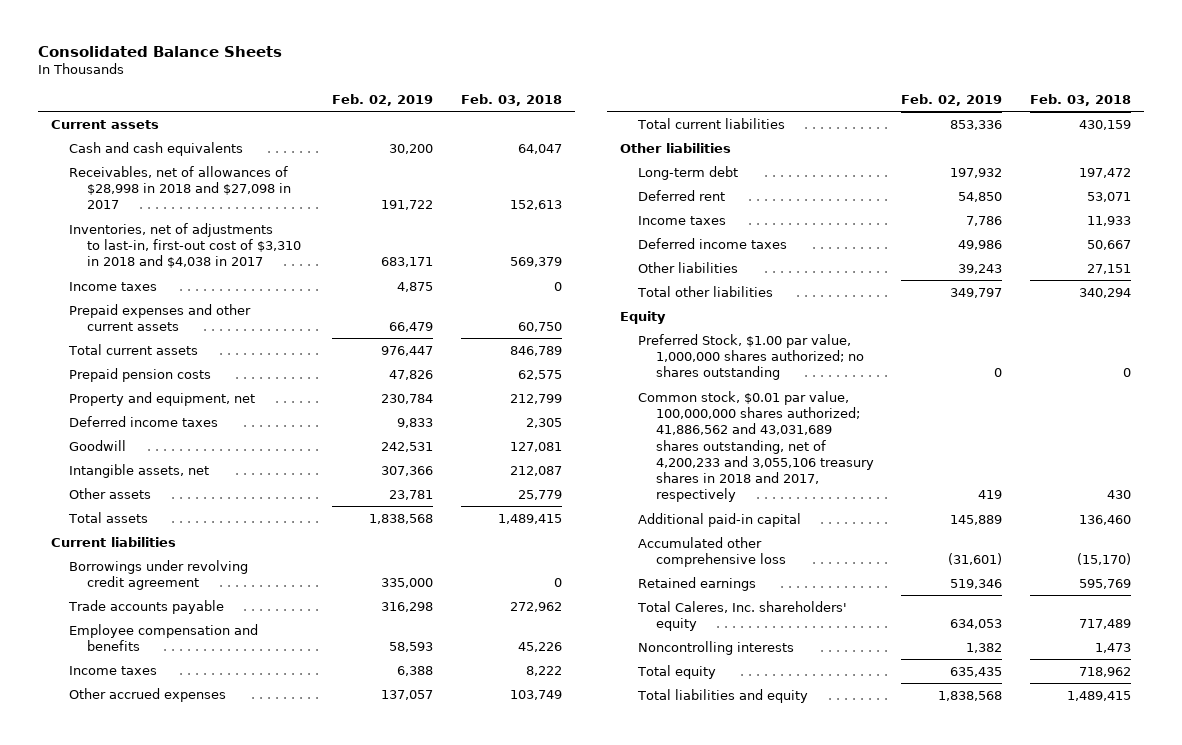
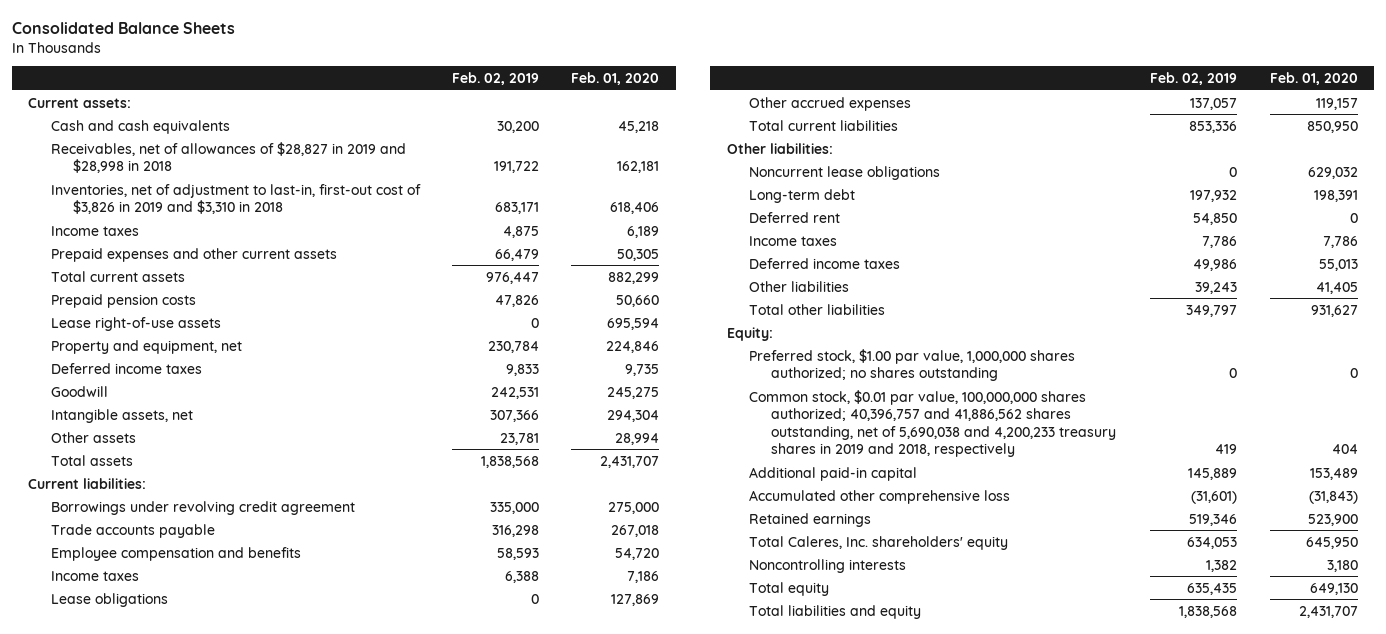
[460,93,562,106] Feb. 03, 2018 -> none
none -> [571,72,660,86] Feb. 01, 2020
[51,119,160,129] Current assets -> [28,97,132,108] Current assets:
[69,165,292,210] Receivables, net of allowances of $28,998 in 2018 and $27,098 in 2017 -> [50,141,406,174] Receivables, net of allowances of $28,827 in 2019 and $28,998 in 2018
[69,222,302,269] Inventories, net of adjustments to last-in, first-out cost of $3,310 in 2018 and $4,038 in 2017 -> [50,183,421,215] Inventories, net of adjustment to last-in, first-out cost of $3,826 in 2019 and $3,310 in 2018
none -> [50,316,221,331] Lease right-of-use assets
[51,536,177,547] Current liabilities -> [28,477,147,489] Current liabilities:
none -> [50,592,168,607] Lease obligations
[620,142,732,153] Other liabilities -> [726,142,833,154] Other liabilities:
none -> [748,165,940,180] Noncurrent lease obligations
[620,310,667,324] Equity -> [726,326,773,341] Equity:
[638,333,865,381] Preferred Stock, $1.00 par value, 1,000,000 shares authorized; no shares outstanding -> [748,348,1075,382] Preferred stock, $1.00 par value, 1,000,000 shares authorized; no shares outstanding
[638,390,875,503] Common stock, $0.01 par value, 100,000,000 shares authorized; 41,886,562 and 43,031,689 shares outstanding, net of 4,200,233 and 3,055,106 treasury shares in 2018 and 2017, respectively -> [748,389,1117,458] Common stock, $0.01 par value, 100,000,000 shares authorized; 40,396,757 and 41,886,562 shares outstanding, net of 5,690,038 and 4,200,233 treasury shares in 2019 and 2018, respectively

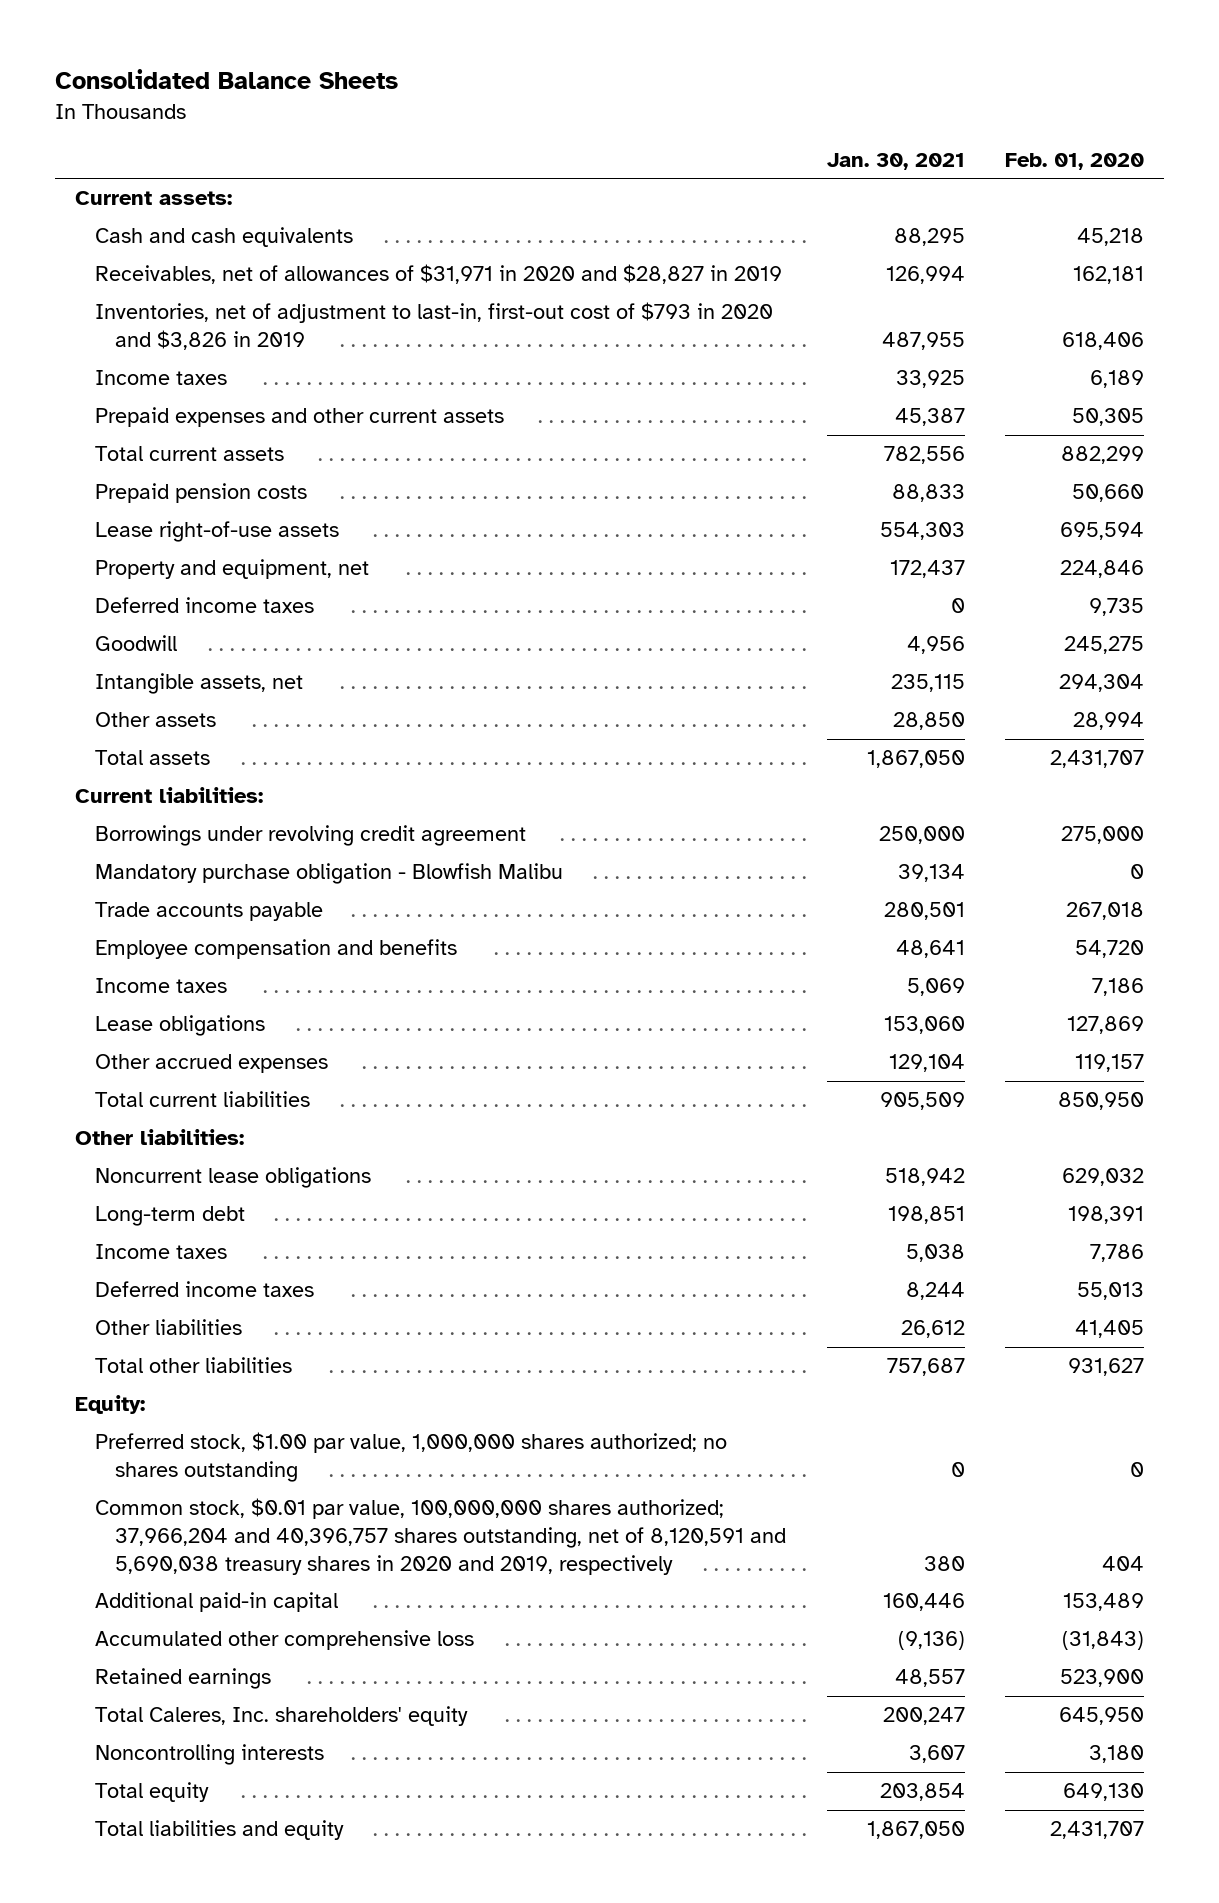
[452,72,540,86] Feb. 02, 2019 -> none
none -> [826,152,965,170] Jan. 30, 2021
[50,141,406,174] Receivables, net of allowances of $28,827 in 2019 and $28,998 in 2018 -> [95,264,783,285] Receivables, net of allowances of $31,971 in 2020 and $28,827 in 2019
[50,183,421,215] Inventories, net of adjustment to last-in, first-out cost of $3,826 in 2019 and $3,310 in 2018 -> [95,302,774,351] Inventories, net of adjustment to last-in, first-out cost of $793 in 2020 and $3,826 in 2019
none -> [95,863,564,885] Mandatory purchase obligation - Blowfish Malibu
[748,211,840,223] Deferred rent -> none
[748,389,1117,458] Common stock, $0.01 par value, 100,000,000 shares authorized; 40,396,757 and 41,886,562 shares outstanding, net of 5,690,038 and 4,200,233 treasury shares in 2019 and 2018, respectively -> [95,1498,787,1576] Common stock, $0.01 par value, 100,000,000 shares authorized; 37,966,204 and 40,396,757 shares outstanding, net of 8,120,591 and 5,690,038 treasury shares in 2020 and 2019, respectively

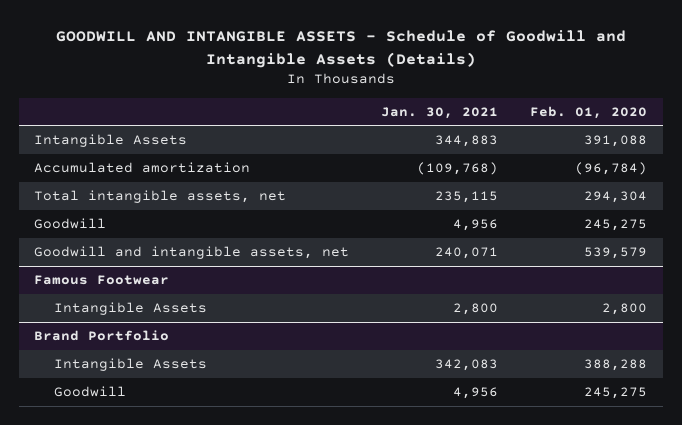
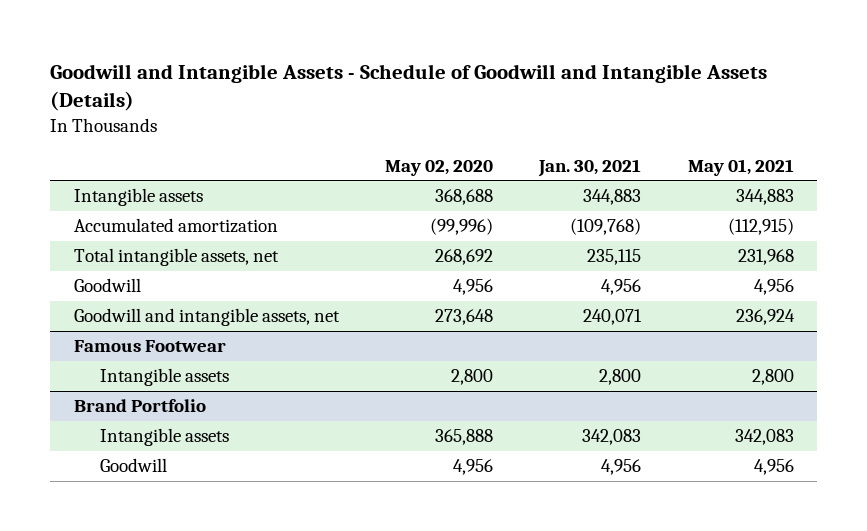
[55,30,626,68] GOODWILL AND INTANGIBLE ASSETS - Schedule of Goodwill and Intangible Assets (Details) -> [50,63,768,112] Goodwill and Intangible Assets - Schedule of Goodwill and Intangible Assets (Details)
[530,105,648,119] Feb. 01, 2020 -> none
none -> [384,159,493,176] May 02, 2020
none -> [687,158,794,176] May 01, 2021
[34,134,188,148] Intangible Assets -> [73,188,203,207] Intangible assets
[53,302,207,316] Intangible Assets -> [99,368,229,387] Intangible assets
[53,358,207,372] Intangible Assets -> [99,428,229,447] Intangible assets

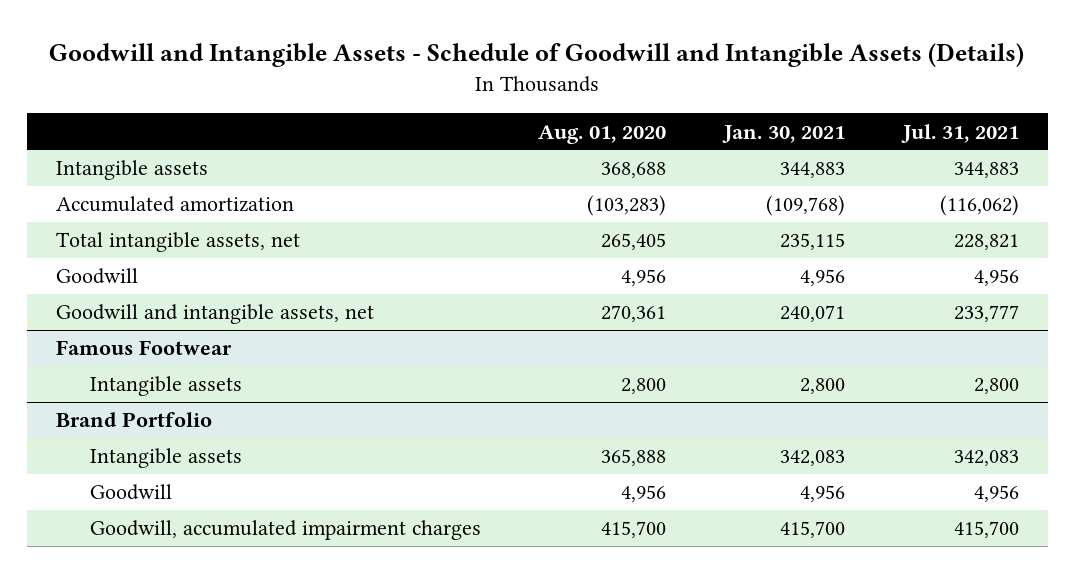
[384,159,493,176] May 02, 2020 -> none
[687,158,794,176] May 01, 2021 -> none
none -> [538,124,667,144] Aug. 01, 2020
none -> [901,123,1020,143] Jul. 31, 2021
none -> [89,520,481,541] Goodwill, accumulated impairment charges

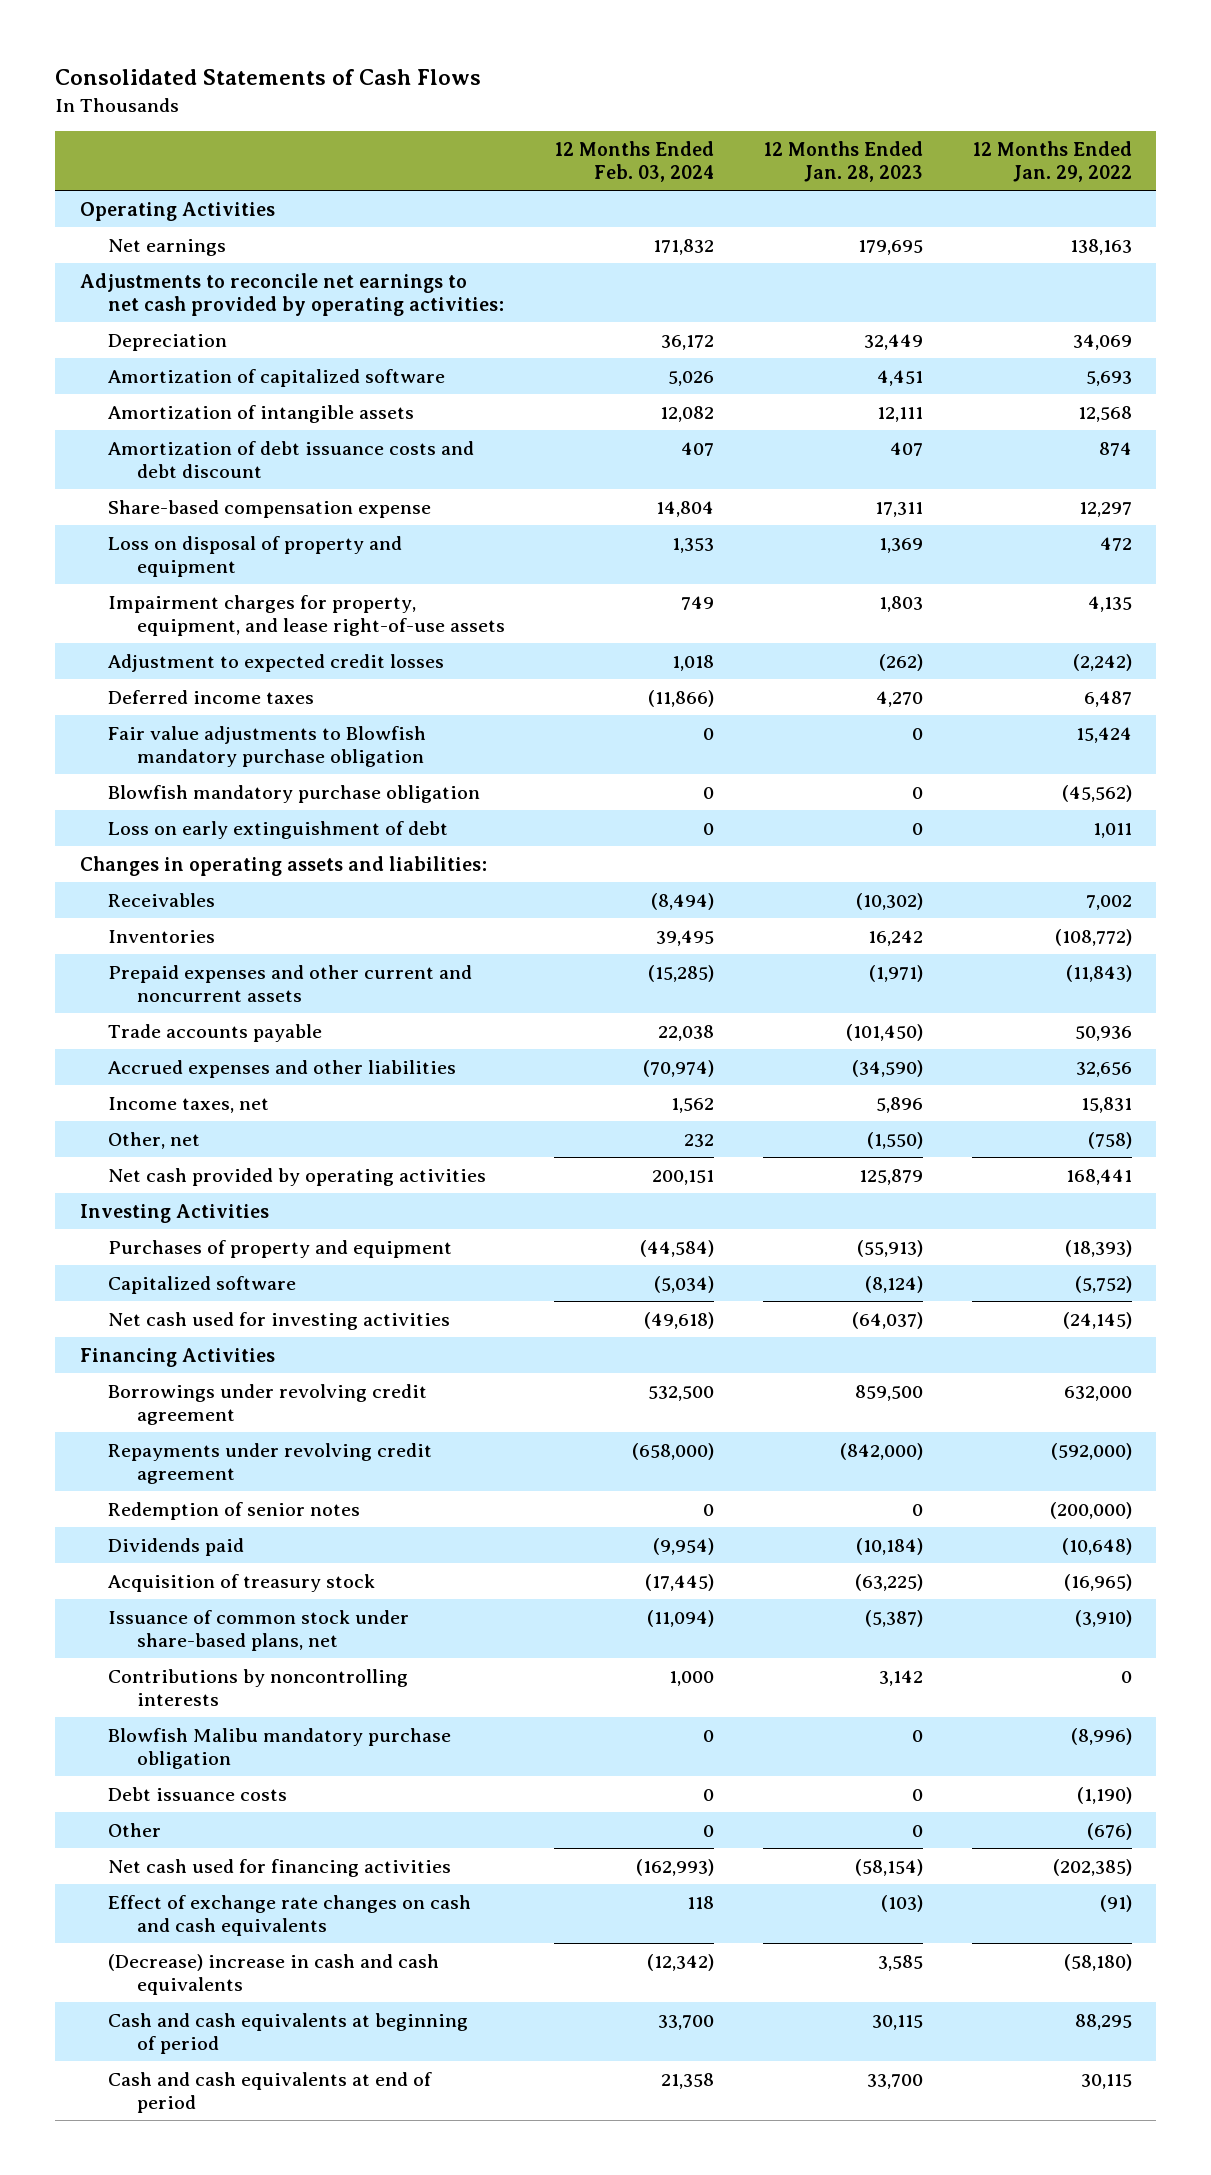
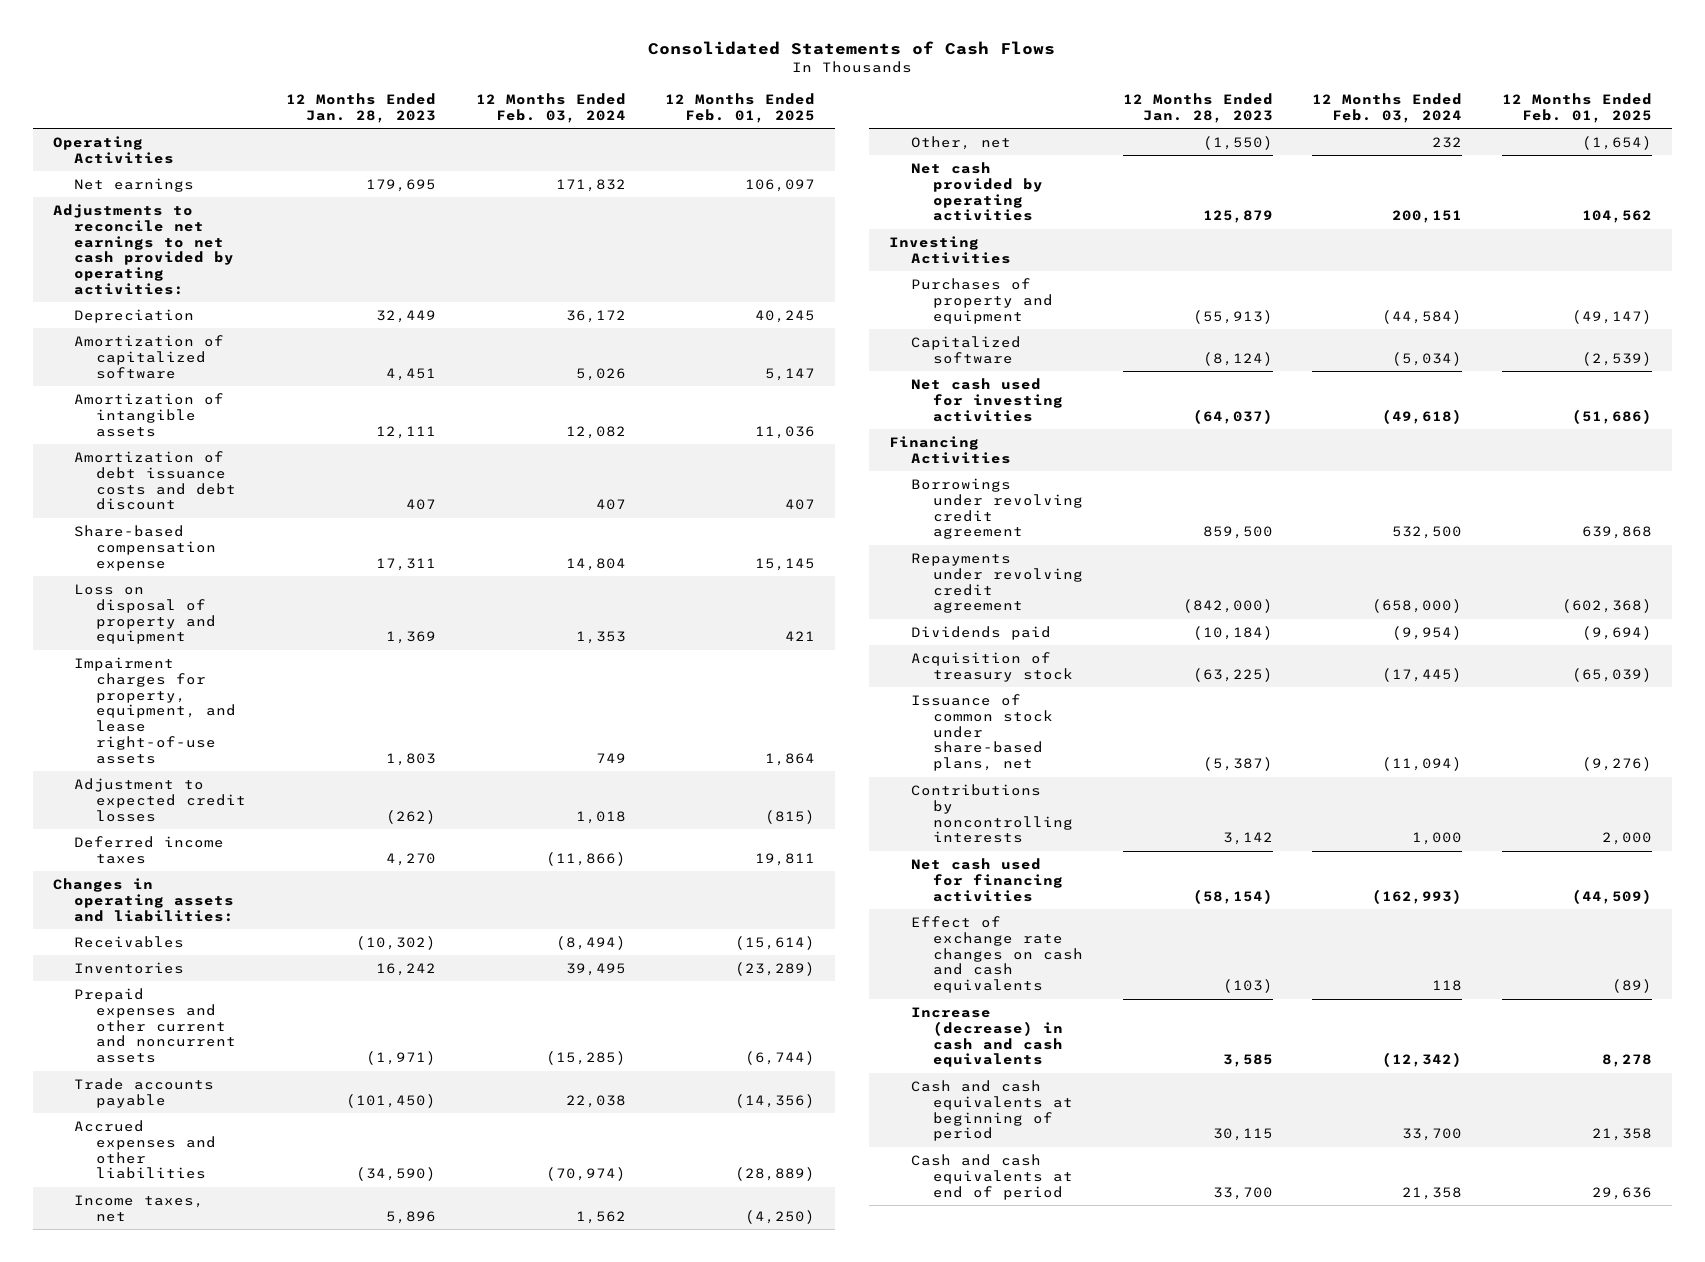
[971,141,1132,183] 12 Months Ended Jan. 29, 2022 -> none
none -> [665,92,816,123] 12 Months Ended Feb. 01, 2025
[108,725,427,767] Fair value adjustments to Blowfish mandatory purchase obligation -> none
[108,784,481,803] Blowfish mandatory purchase obligation -> none
[108,820,449,839] Loss on early extinguishment of debt -> none
[108,1501,361,1520] Redemption of senior notes -> none
[108,1727,452,1769] Blowfish Malibu mandatory purchase obligation -> none
[108,1786,288,1801] Debt issuance costs -> none
[108,1822,162,1837] Other -> none
[108,1953,440,1995] (Decrease) increase in cash and cash equivalents -> [911,1007,1063,1068] Increase (decrease) in cash and cash equivalents

